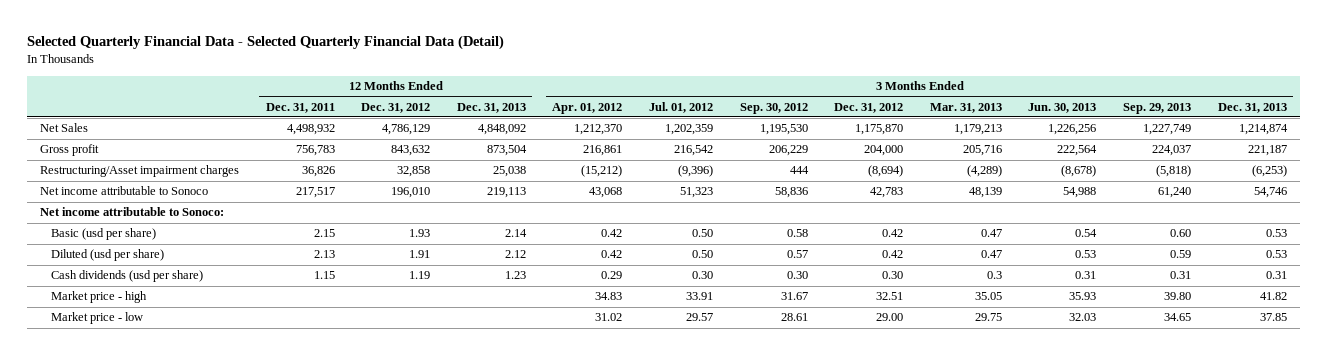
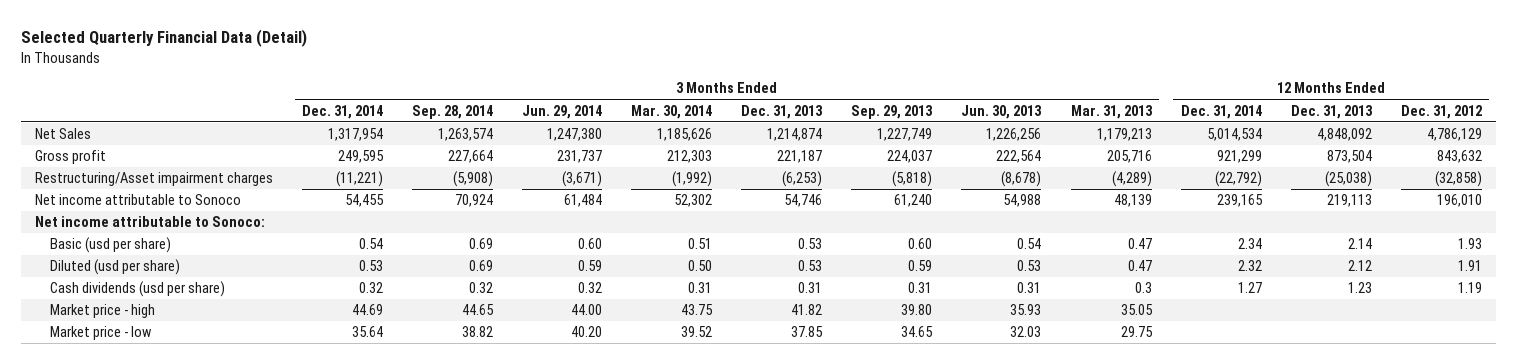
[26,35,504,51] Selected Quarterly Financial Data - Selected Quarterly Financial Data (Detail) -> [20,29,307,48] Selected Quarterly Financial Data (Detail)
[265,102,335,113] Dec. 31, 2011 -> none
[552,102,623,114] Apr. 01, 2012 -> none
[649,101,714,113] Jul. 01, 2012 -> none
[739,102,808,114] Sep. 30, 2012 -> none
[834,102,904,113] Dec. 31, 2012 -> none
none -> [302,104,384,119] Dec. 31, 2014
none -> [412,104,494,119] Sep. 28, 2014
none -> [522,104,603,119] Jun. 29, 2014
none -> [631,104,713,119] Mar. 30, 2014
none -> [1180,104,1262,119] Dec. 31, 2014
[397,166,431,178] 32,858 -> [1434,171,1482,188] (32,858)
[492,166,526,178] 25,038 -> [1324,171,1372,188] (25,038)

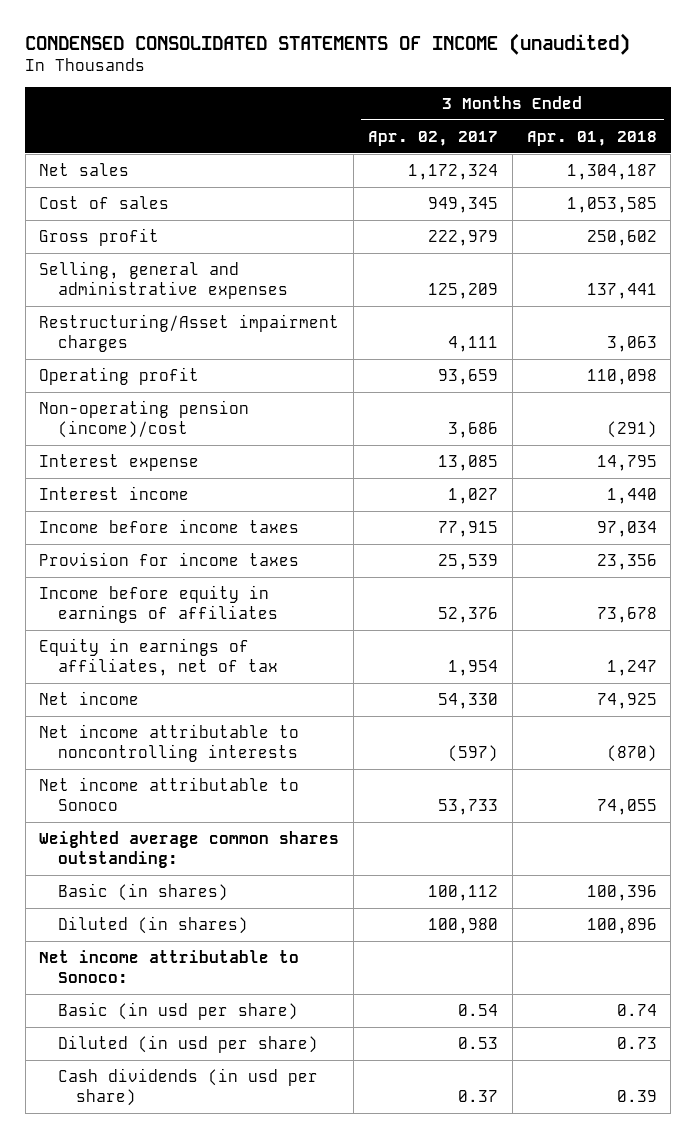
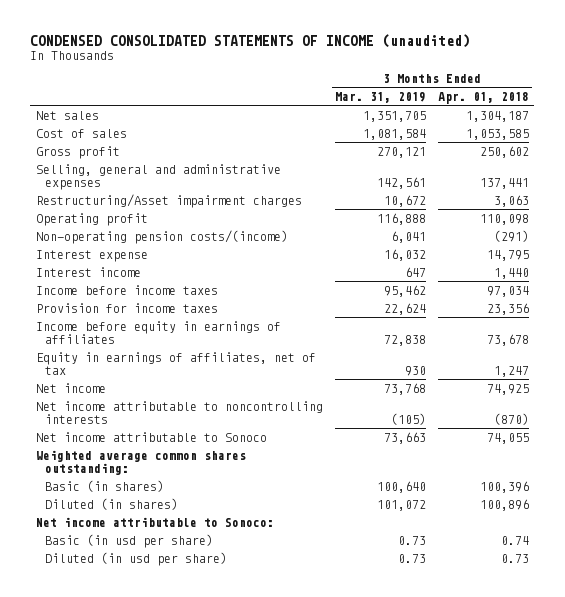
[367,130,498,146] Apr. 02, 2017 -> none
none -> [334,92,426,104] Mar. 31, 2019
[39,399,250,439] Non-operating pension (income)/cost -> [35,229,288,244] Non-operating pension costs/(income)
[57,1067,318,1107] Cash dividends (in usd per share) -> none

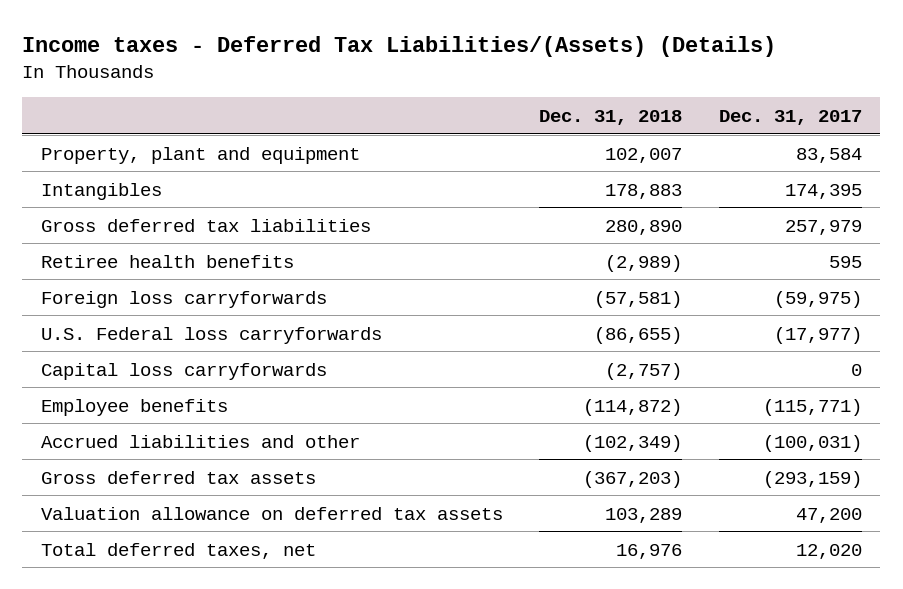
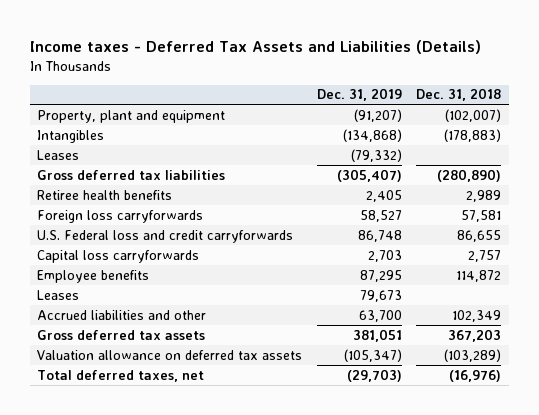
[22,36,777,58] Income taxes - Deferred Tax Liabilities/(Assets) (Details) -> [30,39,482,54] Income taxes - Deferred Tax Assets and Liabilities (Details)
[718,109,862,125] Dec. 31, 2017 -> none
none -> [316,88,402,102] Dec. 31, 2019
[605,147,683,163] 102,007 -> [445,108,502,122] (102,007)
[605,183,683,199] 178,883 -> [444,128,502,142] (178,883)
none -> [37,149,80,160] Leases
[605,219,683,235] 280,890 -> [437,168,502,182] (280,890)
[605,254,683,272] (2,989) -> [466,189,502,202] 2,989
[594,290,683,308] (57,581) -> [461,209,502,222] 57,581
[40,326,382,344] U.S. Federal loss carryforwards -> [37,229,294,243] U.S. Federal loss and credit carryforwards
[594,326,683,344] (86,655) -> [457,229,502,242] 86,655
[605,362,683,380] (2,757) -> [468,249,502,262] 2,757
[583,398,683,416] (114,872) -> [456,269,502,282] 114,872
none -> [37,289,80,300] Leases
[583,434,683,452] (102,349) -> [452,309,502,322] 102,349
[583,470,683,488] (367,203) -> [448,328,502,342] 367,203
[605,507,683,523] 103,289 -> [444,348,502,362] (103,289)
[616,543,683,559] 16,976 -> [449,369,502,382] (16,976)

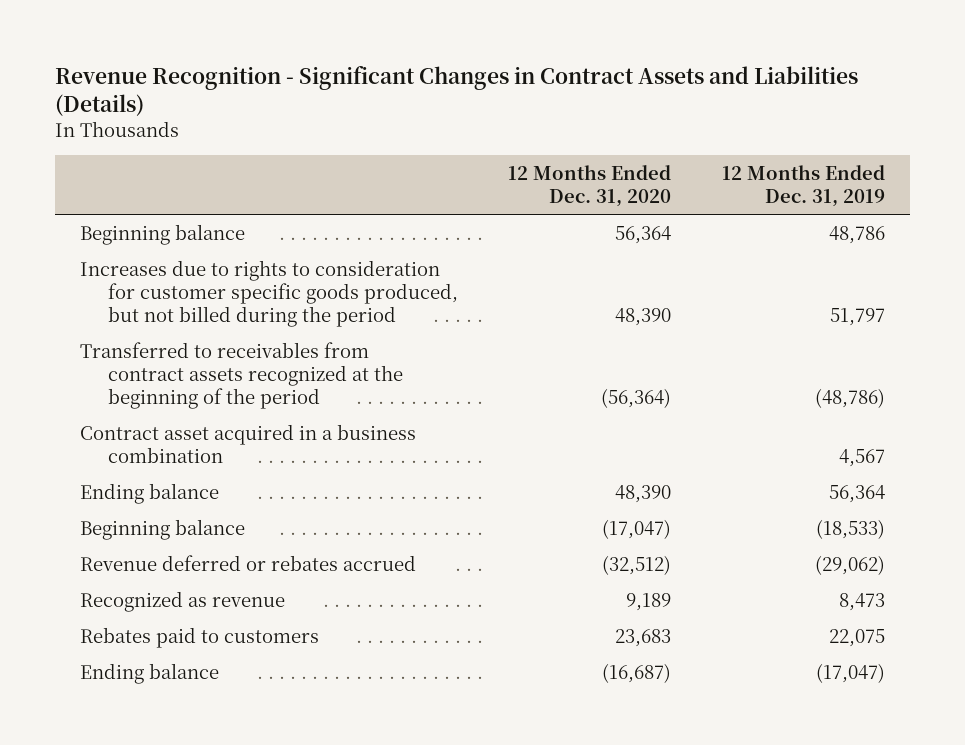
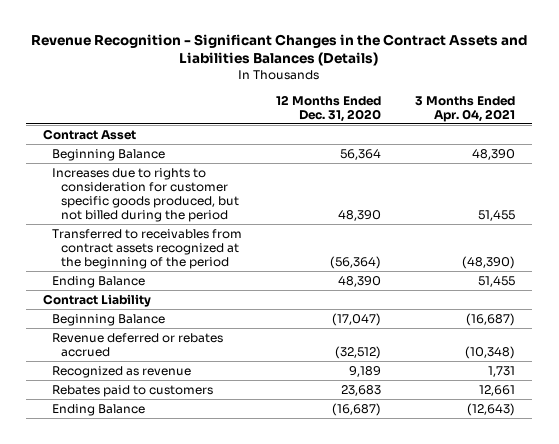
[55,65,859,117] Revenue Recognition - Significant Changes in Contract Assets and Liabilities (Details) -> [31,33,528,67] Revenue Recognition - Significant Changes in the Contract Assets and Liabilities Balances (Details)
[721,164,885,208] 12 Months Ended Dec. 31, 2019 -> none
none -> [415,95,516,122] 3 Months Ended Apr. 04, 2021
none -> [43,128,137,140] Contract Asset
[80,223,246,245] Beginning balance -> [52,148,166,161] Beginning Balance
[80,423,417,463] Contract asset acquired in a business combination -> none
[80,482,220,504] Ending balance -> [52,275,146,288] Ending Balance
none -> [43,293,152,307] Contract Liability
[80,518,246,540] Beginning balance -> [52,313,166,326] Beginning Balance
[80,662,220,684] Ending balance -> [52,403,146,416] Ending Balance

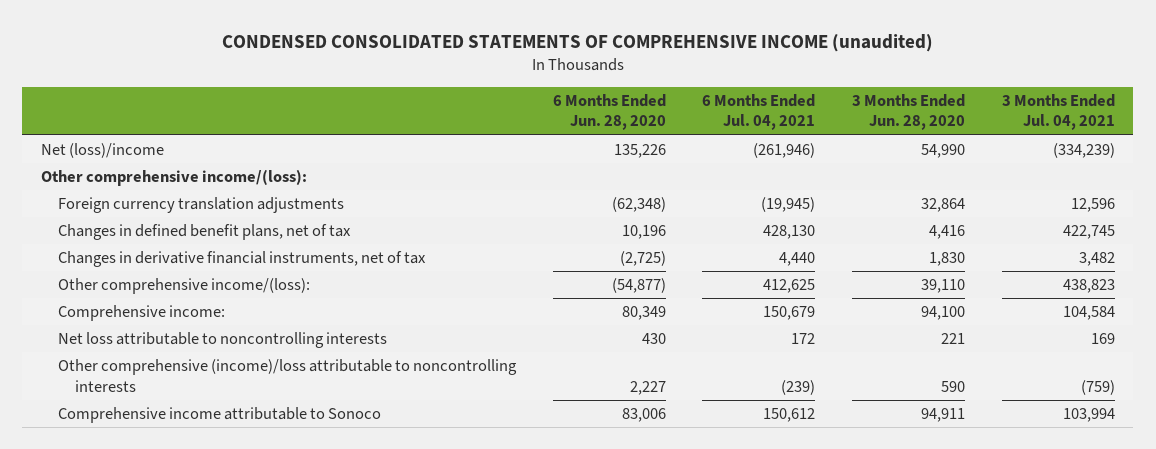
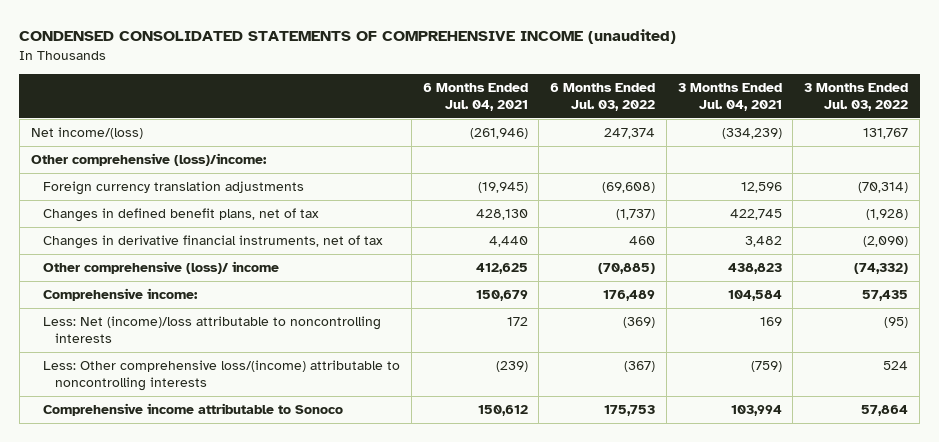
[552,93,666,131] 6 Months Ended Jun. 28, 2020 -> none
[852,93,966,131] 3 Months Ended Jun. 28, 2020 -> none
none -> [550,83,656,112] 6 Months Ended Jul. 03, 2022
none -> [804,83,909,112] 3 Months Ended Jul. 03, 2022
[40,143,164,159] Net (loss)/income -> [30,127,143,140] Net income/(loss)
[40,169,307,187] Other comprehensive income/(loss): -> [30,153,267,167] Other comprehensive (loss)/income:
[57,278,310,295] Other comprehensive income/(loss): -> [42,261,279,275] Other comprehensive (loss)/ income
[57,332,387,349] Net loss attributable to noncontrolling interests -> [42,316,381,344] Less: Net (income)/loss attributable to noncontrolling interests
[57,359,517,392] Other comprehensive (income)/loss attributable to noncontrolling interests -> [42,360,400,392] Less: Other comprehensive loss/(income) attributable to noncontrolling interests

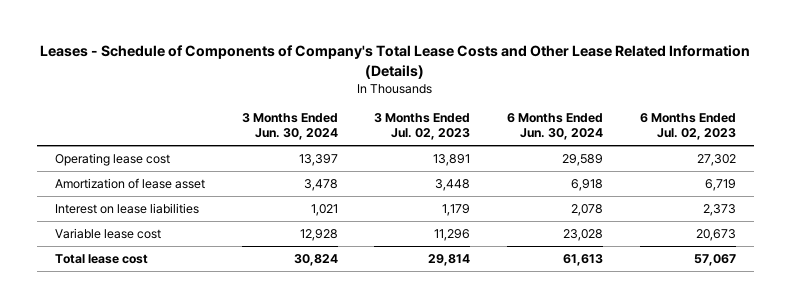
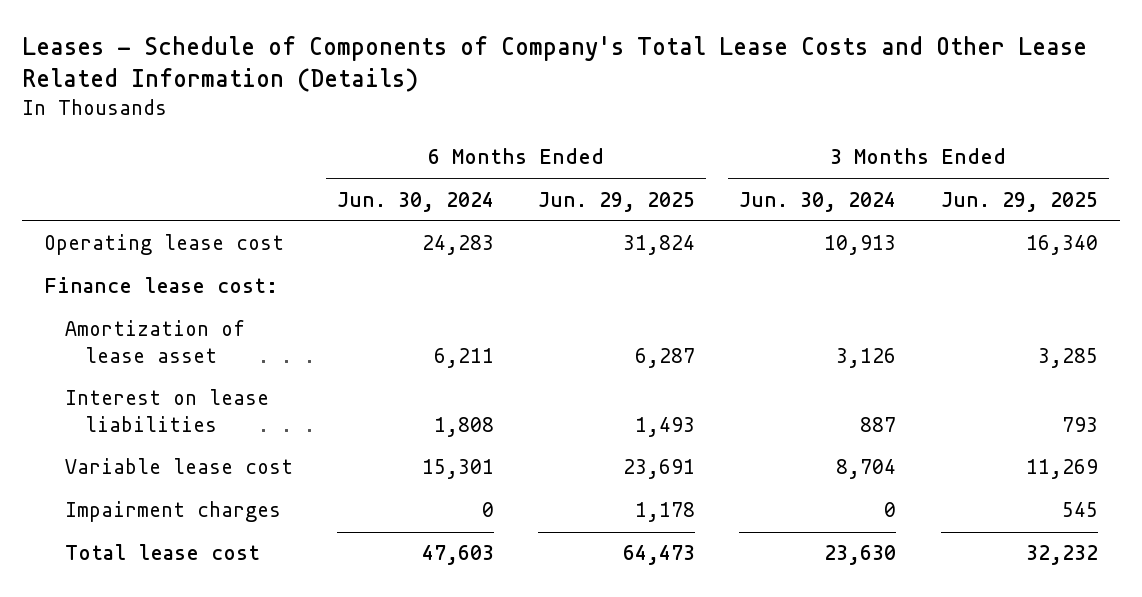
[374,113,471,141] 3 Months Ended Jul. 02, 2023 -> none
[639,113,736,141] 6 Months Ended Jul. 02, 2023 -> none
none -> [538,191,696,212] Jun. 29, 2025
none -> [940,191,1098,212] Jun. 29, 2025
[298,153,338,166] 13,397 -> [824,235,897,256] 10,913
[562,153,604,166] 29,589 -> [421,235,494,256] 24,283
none -> [44,277,279,294] Finance lease cost:
[303,178,338,191] 3,478 -> [836,347,897,368] 3,126
[571,178,604,191] 6,918 -> [433,347,494,368] 6,211
[310,203,338,216] 1,021 -> [860,416,897,432] 887
[571,203,604,216] 2,078 -> [433,416,494,437] 1,808
[299,228,338,241] 12,928 -> [836,459,897,480] 8,704
[563,228,604,241] 23,028 -> [421,459,494,480] 15,301
none -> [64,501,281,523] Impairment charges
[293,253,338,266] 30,824 -> [824,545,897,566] 23,630
[563,253,604,266] 61,613 -> [421,545,494,566] 47,603

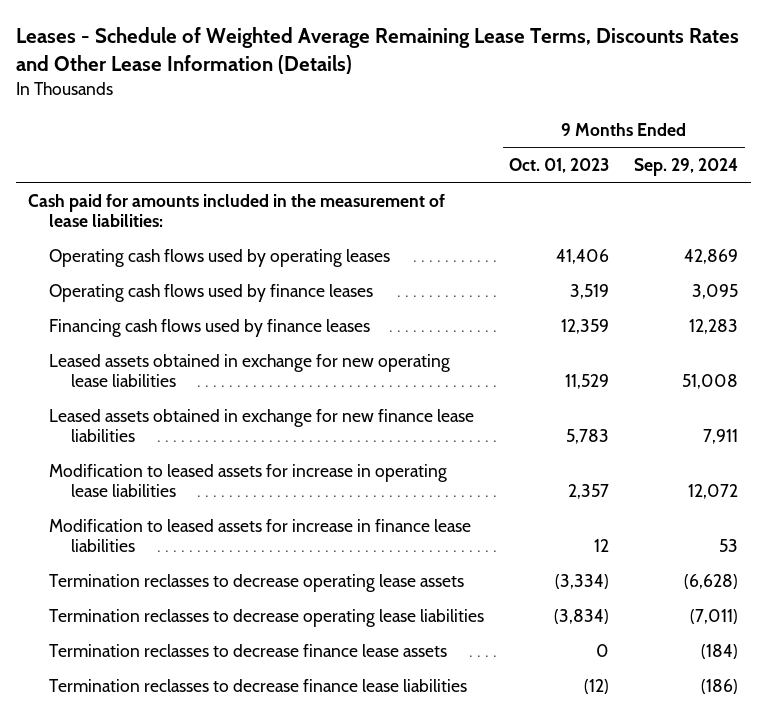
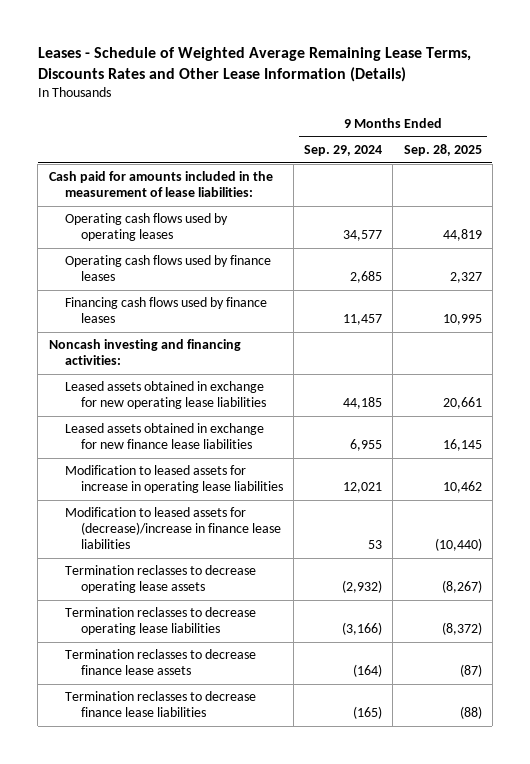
[509,157,610,173] Oct. 01, 2023 -> none
none -> [403,144,482,157] Sep. 28, 2025
[684,248,739,264] 42,869 -> [343,230,383,242] 34,577
[692,283,739,299] 3,095 -> [350,271,383,284] 2,685
[689,318,739,334] 12,283 -> [343,314,383,326] 11,457
none -> [48,339,241,366] Noncash investing and financing activities:
[682,374,739,390] 51,008 -> [343,397,383,410] 44,185
[703,429,739,445] 7,911 -> [350,439,383,452] 6,955
[688,484,739,500] 12,072 -> [343,482,383,494] 12,021
[49,518,472,553] Modification to leased assets for increase in finance lease liabilities -> [64,507,281,549] Modification to leased assets for (decrease)/increase in finance lease liabilities
[684,573,739,589] (6,628) -> [342,580,383,594] (2,932)
[690,608,739,624] (7,011) -> [342,622,383,636] (3,166)
[701,643,739,659] (184) -> [353,664,383,678] (164)
[701,678,739,694] (186) -> [353,706,383,720] (165)

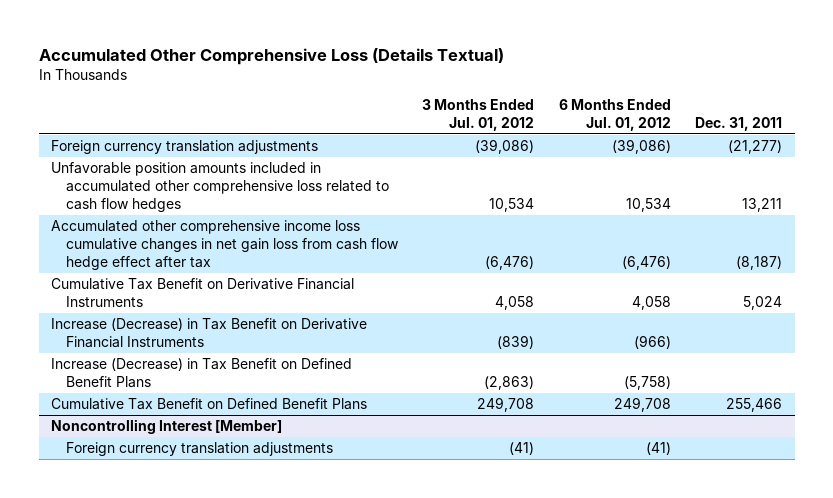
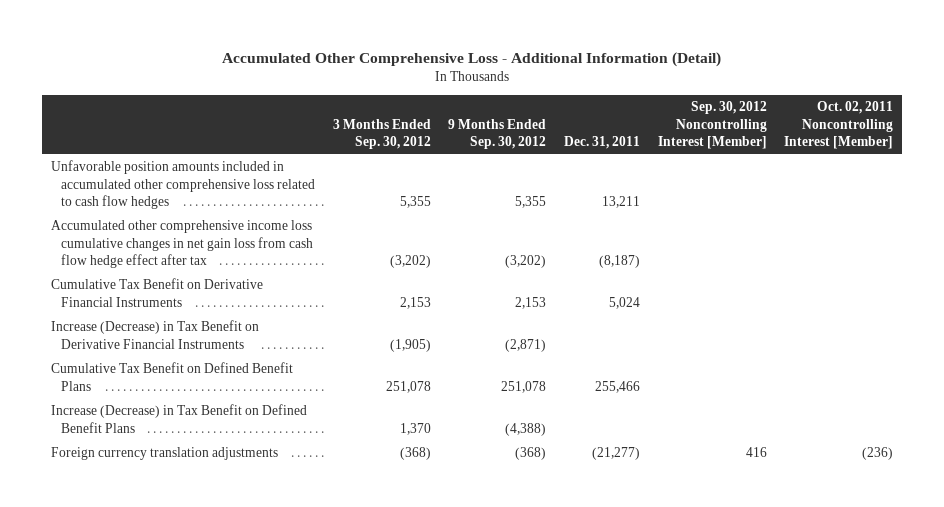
[38,47,504,65] Accumulated Other Comprehensive Loss (Details Textual) -> [221,51,721,67] Accumulated Other Comprehensive Loss - Additional Information (Detail)
[422,98,535,132] 3 Months Ended Jul. 01, 2012 -> none
[558,98,671,132] 6 Months Ended Jul. 01, 2012 -> none
none -> [332,118,431,150] 3 Months Ended Sep. 30, 2012
none -> [448,118,547,150] 9 Months Ended Sep. 30, 2012
none -> [657,101,767,150] Sep. 30, 2012 Noncontrolling Interest [Member]
none -> [784,101,894,150] Oct. 02, 2011 Noncontrolling Interest [Member]
[51,418,283,434] Noncontrolling Interest [Member] -> none
[65,441,333,456] Foreign currency translation adjustments -> none
[51,357,353,389] Increase (Decrease) in Tax Benefit on Defined Benefit Plans -> [50,404,307,433] Increase (Decrease) in Tax Benefit on Defined Benefit Plans
[51,139,319,154] Foreign currency translation adjustments -> [50,447,278,461] Foreign currency translation adjustments

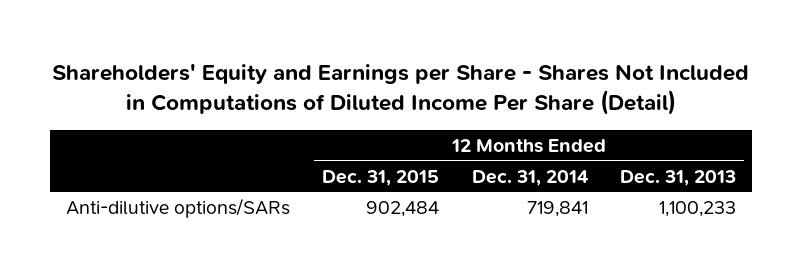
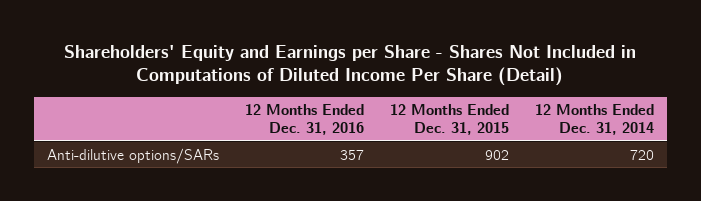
[619,169,736,186] Dec. 31, 2013 -> none
none -> [244,103,364,136] 12 Months Ended Dec. 31, 2016
[366,201,440,218] 902,484 -> [484,149,509,160] 902
[526,201,588,218] 719,841 -> [629,149,654,160] 720

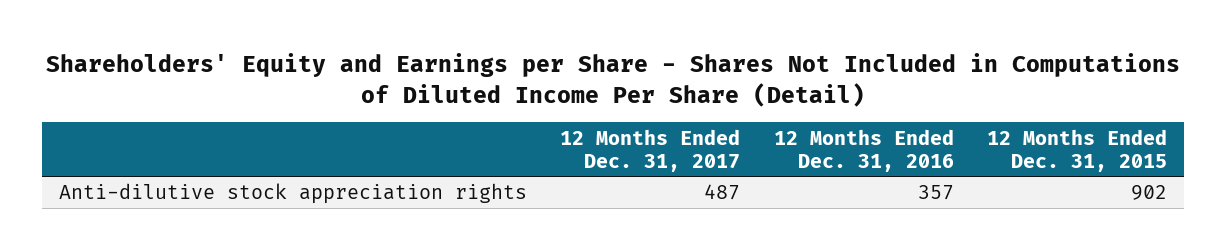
[534,103,654,136] 12 Months Ended Dec. 31, 2014 -> none
none -> [560,128,741,172] 12 Months Ended Dec. 31, 2017
[47,147,220,164] Anti-dilutive options/SARs -> [58,183,527,205] Anti-dilutive stock appreciation rights

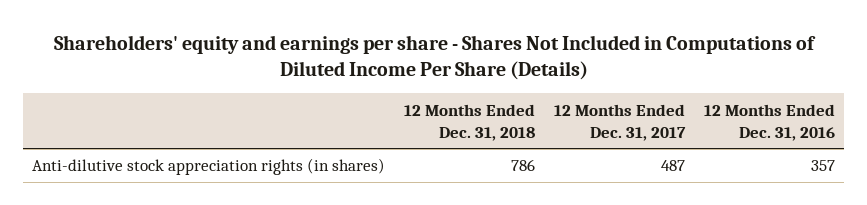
[45,53,1180,107] Shareholders' Equity and Earnings per Share - Shares Not Included in Computations of Diluted Income Per Share (Detail) -> [53,34,816,81] Shareholders' equity and earnings per share - Shares Not Included in Computations of Diluted Income Per Share (Details)
[987,128,1168,172] 12 Months Ended Dec. 31, 2015 -> none
none -> [404,103,536,141] 12 Months Ended Dec. 31, 2018
[58,183,527,205] Anti-dilutive stock appreciation rights -> [32,158,386,176] Anti-dilutive stock appreciation rights (in shares)

